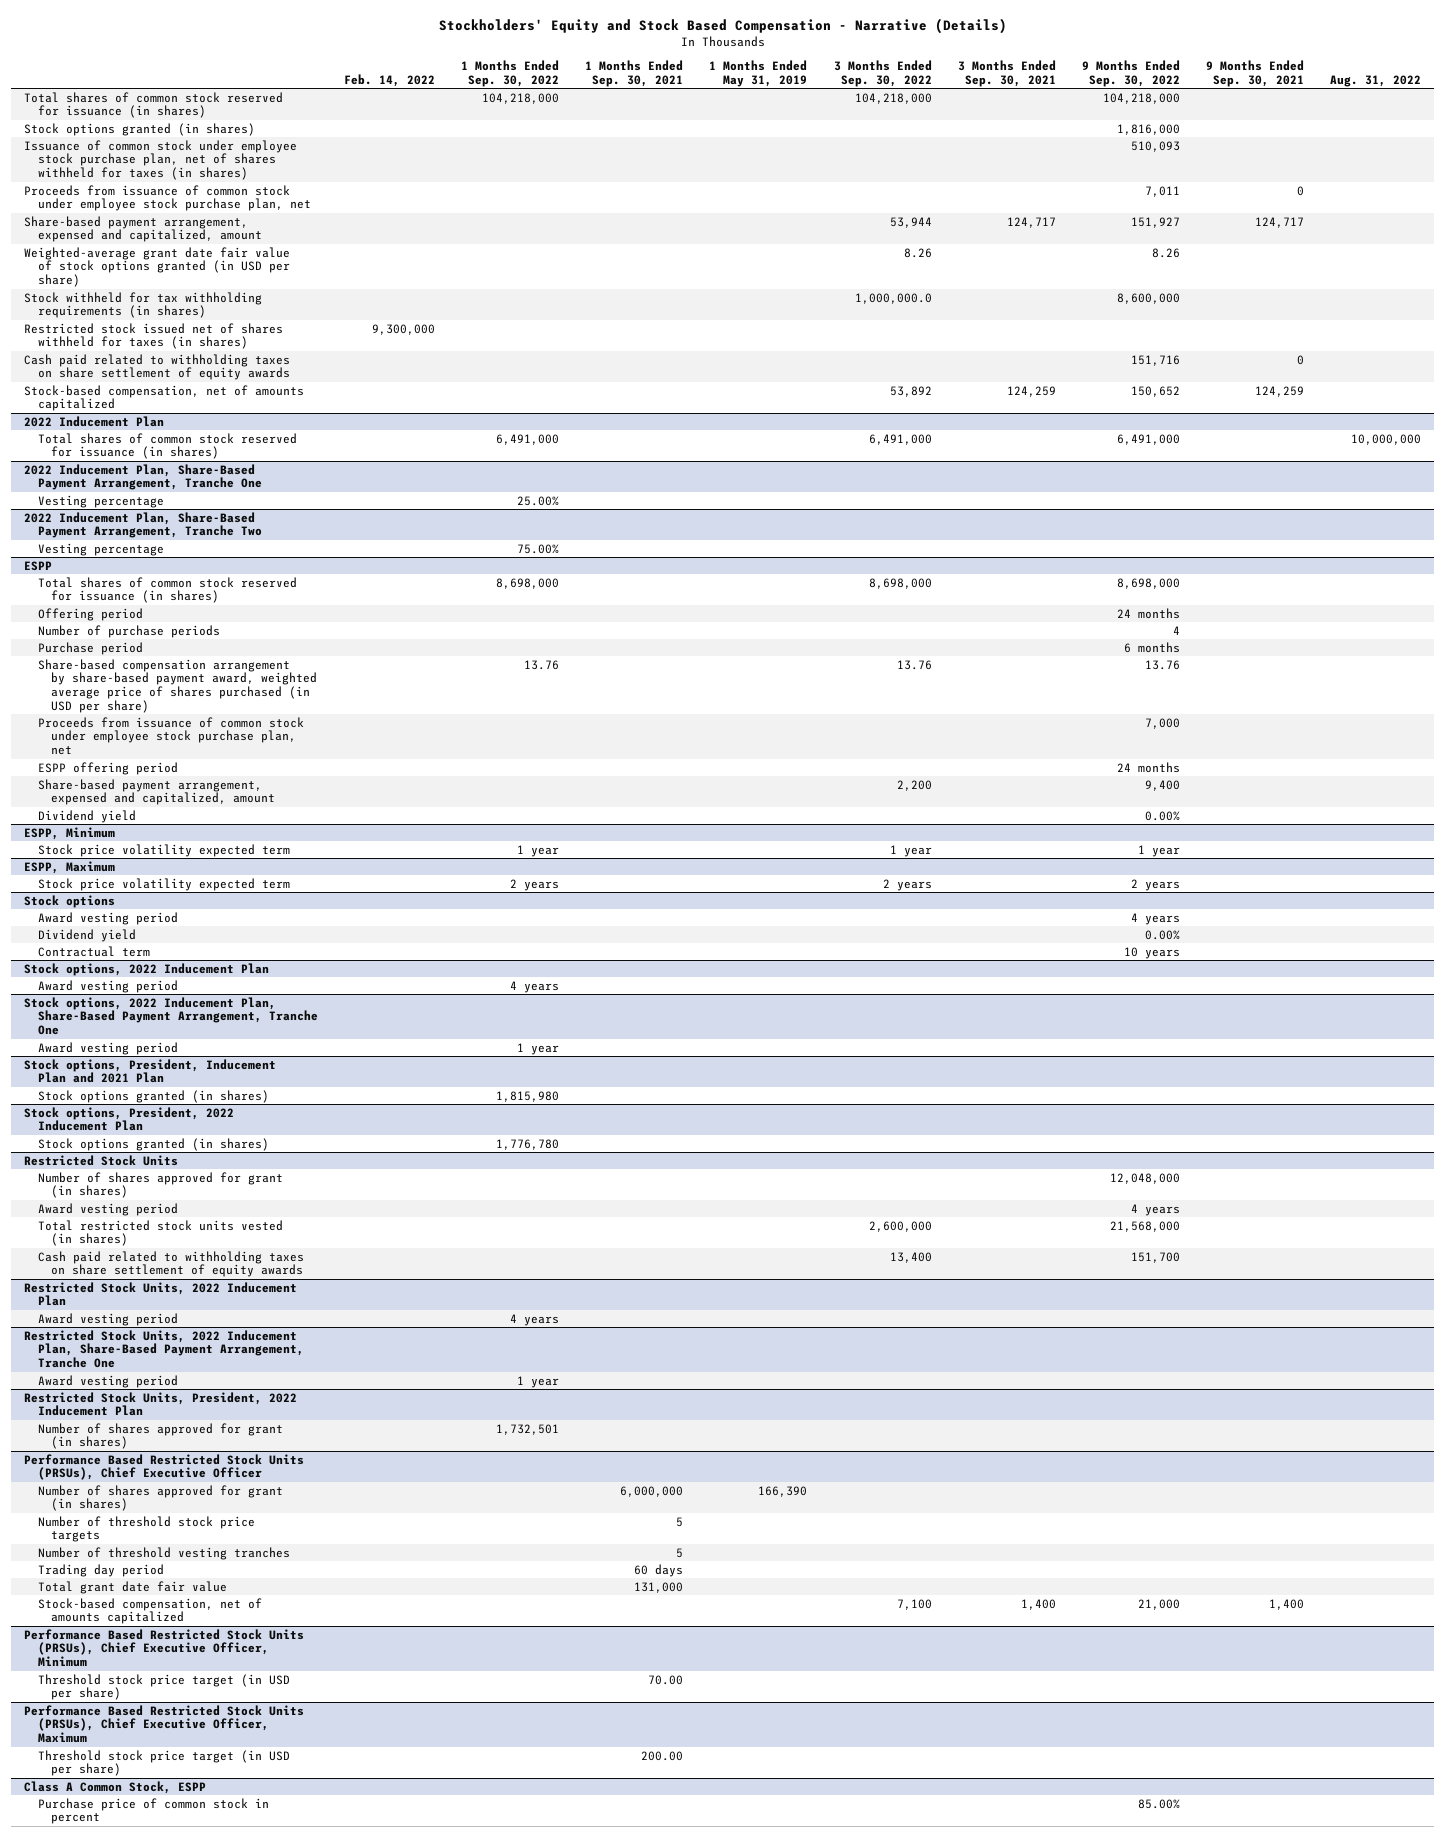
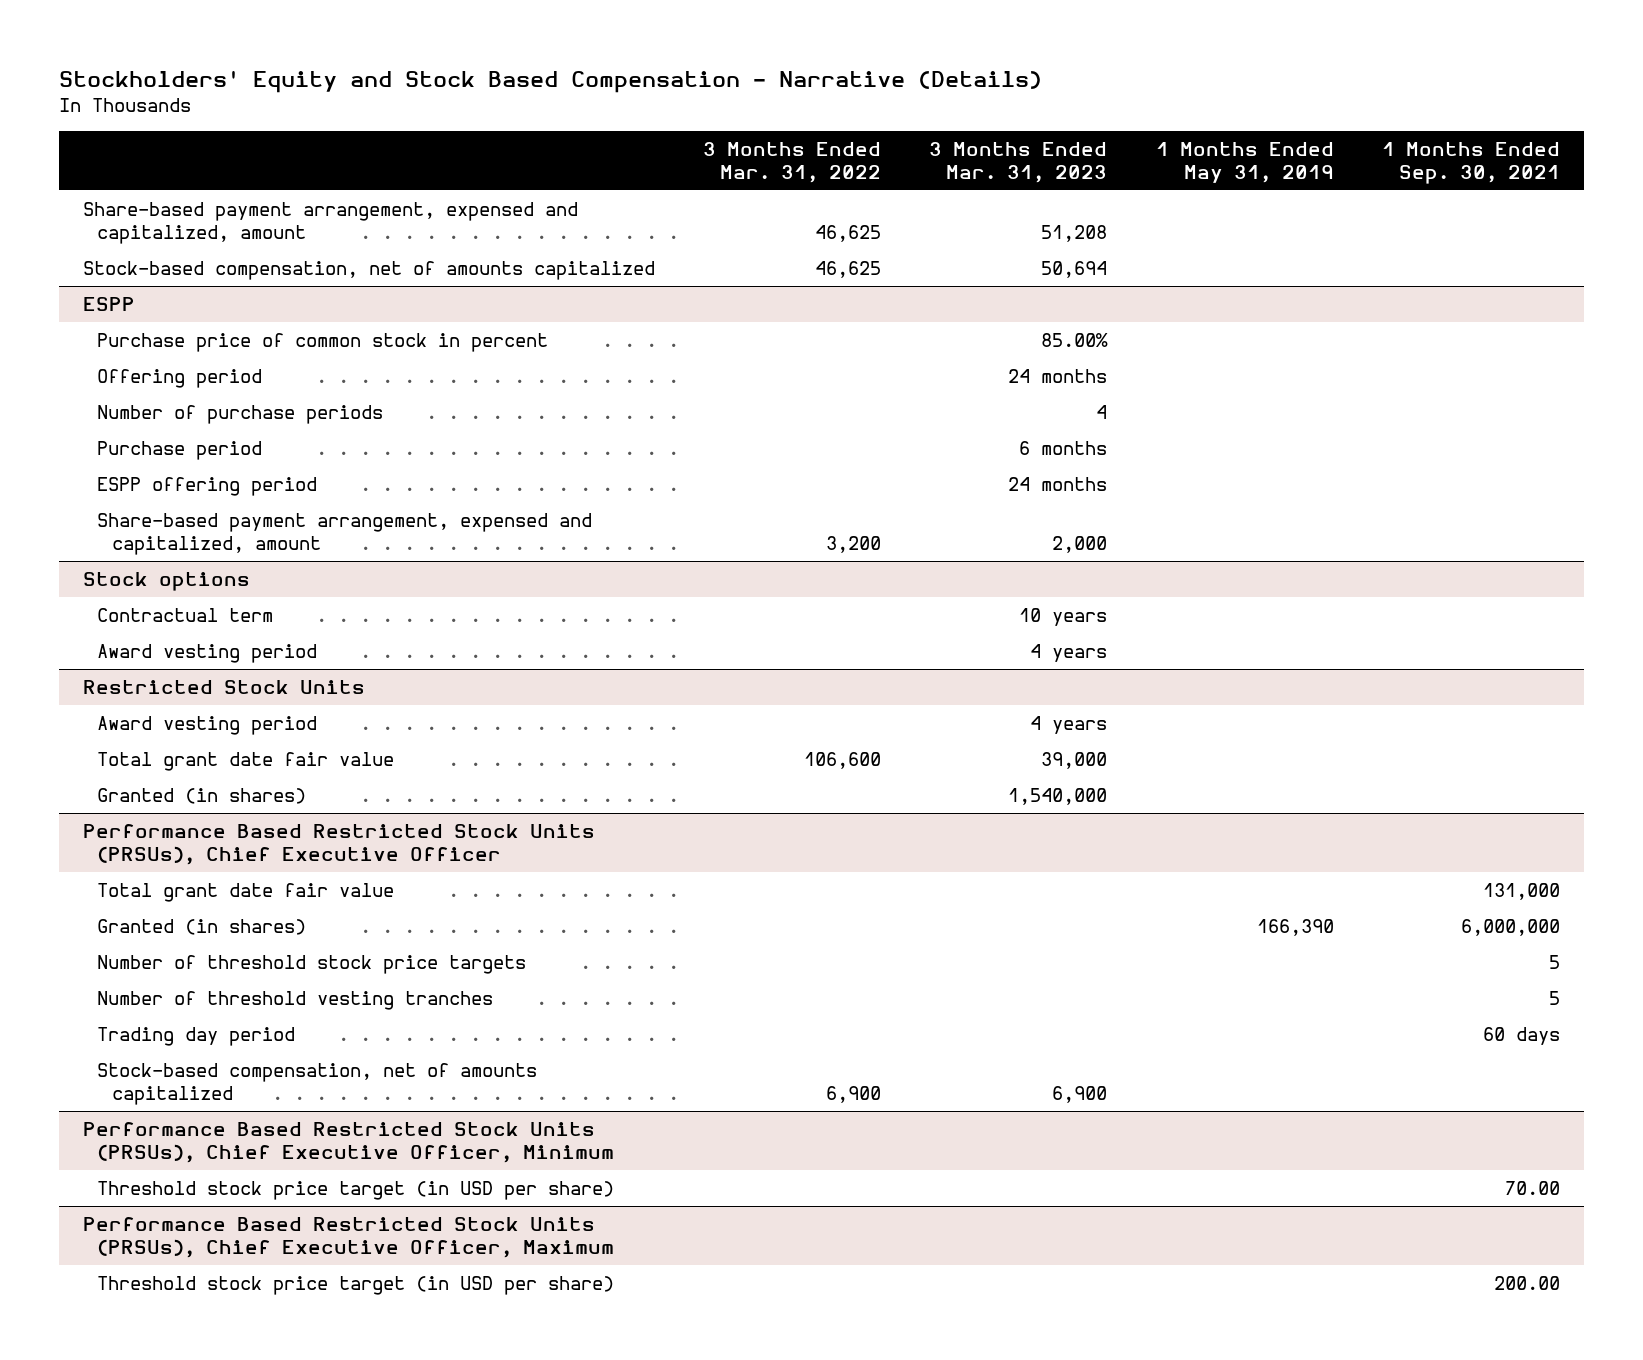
[343,73,435,87] Feb. 14, 2022 -> none
[461,60,560,87] 1 Months Ended Sep. 30, 2022 -> none
[833,60,932,87] 3 Months Ended Sep. 30, 2022 -> none
[957,60,1056,87] 3 Months Ended Sep. 30, 2021 -> none
[1081,60,1180,87] 9 Months Ended Sep. 30, 2022 -> none
[1205,60,1304,87] 9 Months Ended Sep. 30, 2021 -> none
[1330,74,1422,87] Aug. 31, 2022 -> none
none -> [703,141,882,183] 3 Months Ended Mar. 31, 2022
none -> [929,141,1108,183] 3 Months Ended Mar. 31, 2023
[24,91,284,119] Total shares of common stock reserved for issuance (in shares) -> none
[24,122,256,136] Stock options granted (in shares) -> none
[24,139,298,181] Issuance of common stock under employee stock purchase plan, net of shares withheld for taxes (in shares) -> none
[24,184,311,212] Proceeds from issuance of common stock under employee stock purchase plan, net -> none
[24,246,291,288] Weighted-average grant date fair value of stock options granted (in USD per share) -> none
[24,291,263,319] Stock withheld for tax withholding requirements (in shares) -> none
[24,322,284,350] Restricted stock issued net of shares withheld for taxes (in shares) -> none
[24,353,291,381] Cash paid related to withholding taxes on share settlement of equity awards -> none
[24,415,165,427] 2022 Inducement Plan -> none
[37,432,297,460] Total shares of common stock reserved for issuance (in shares) -> none
[24,463,262,491] 2022 Inducement Plan, Share-Based Payment Arrangement, Tranche One -> none
[37,494,164,508] Vesting percentage -> none
[24,511,262,539] 2022 Inducement Plan, Share-Based Payment Arrangement, Tranche Two -> none
[37,542,164,556] Vesting percentage -> none
[37,576,297,604] Total shares of common stock reserved for issuance (in shares) -> none
none -> [97,333,549,353] Purchase price of common stock in percent
[37,658,318,713] Share-based compensation arrangement by share-based payment award, weighted average price of shares purchased (in USD per share) -> none
[37,716,304,756] Proceeds from issuance of common stock under employee stock purchase plan, net -> none
[37,809,136,823] Dividend yield -> none
[24,826,116,840] ESPP, Minimum -> none
[37,843,290,857] Stock price volatility expected term -> none
[24,860,116,874] ESPP, Maximum -> none
[37,877,290,891] Stock price volatility expected term -> none
[37,928,136,942] Dividend yield -> none
[24,962,270,976] Stock options, 2022 Inducement Plan -> none
[37,979,178,993] Award vesting period -> none
[24,996,318,1036] Stock options, 2022 Inducement Plan, Share-Based Payment Arrangement, Tranche One -> none
[37,1041,178,1055] Award vesting period -> none
[24,1058,277,1084] Stock options, President, Inducement Plan and 2021 Plan -> none
[37,1089,269,1103] Stock options granted (in shares) -> none
[24,1106,235,1132] Stock options, President, 2022 Inducement Plan -> none
[37,1137,269,1151] Stock options granted (in shares) -> none
[37,911,178,925] Award vesting period -> [97,644,318,664] Award vesting period
[37,1171,283,1199] Number of shares approved for grant (in shares) -> none
[37,1219,283,1247] Total restricted stock units vested (in shares) -> none
[37,1250,304,1278] Cash paid related to withholding taxes on share settlement of equity awards -> none
[24,1281,298,1307] Restricted Stock Units, 2022 Inducement Plan -> none
[37,1312,178,1326] Award vesting period -> none
[24,1329,304,1369] Restricted Stock Units, 2022 Inducement Plan, Share-Based Payment Arrangement, Tranche One -> none
[37,1374,178,1388] Award vesting period -> none
[24,1391,298,1417] Restricted Stock Units, President, 2022 Inducement Plan -> none
[37,1422,283,1450] Number of shares approved for grant (in shares) -> none
none -> [97,752,395,772] Total grant date fair value
none -> [97,788,307,805] Granted (in shares)
[37,1580,227,1594] Total grant date fair value -> [97,883,395,903] Total grant date fair value
[37,1484,283,1512] Number of shares approved for grant (in shares) -> [97,919,307,936] Granted (in shares)
[24,1780,207,1794] Class A Common Stock, ESPP -> none
[37,1797,269,1825] Purchase price of common stock in percent -> none

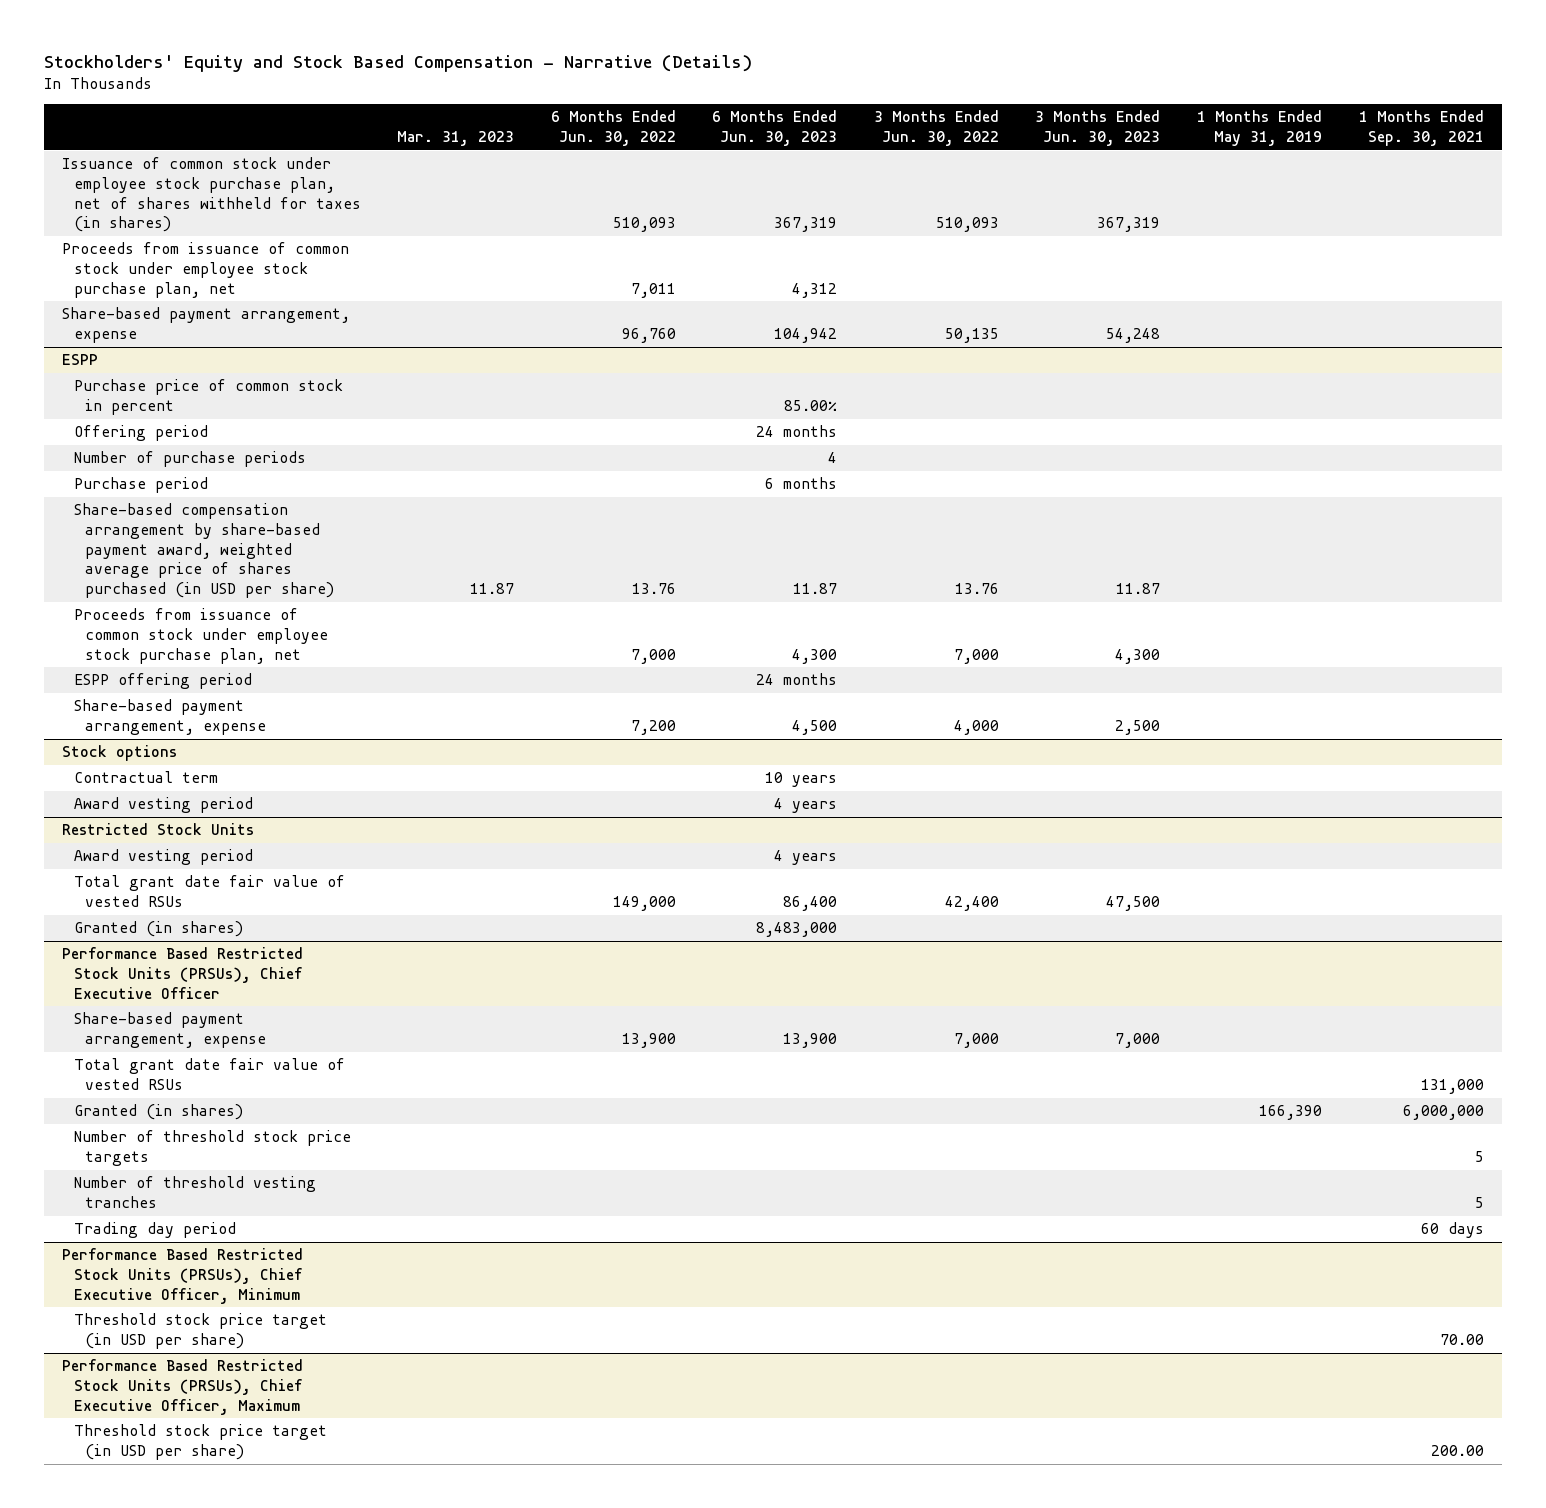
[703,141,882,183] 3 Months Ended Mar. 31, 2022 -> none
[929,141,1108,183] 3 Months Ended Mar. 31, 2023 -> none
none -> [397,130,515,146] Mar. 31, 2023
none -> [550,110,676,146] 6 Months Ended Jun. 30, 2022
none -> [712,110,838,146] 6 Months Ended Jun. 30, 2023
none -> [873,110,999,146] 3 Months Ended Jun. 30, 2022
none -> [1035,110,1161,146] 3 Months Ended Jun. 30, 2023
[83,202,579,245] Share-based payment arrangement, expensed and capitalized, amount -> none
none -> [61,157,361,233] Issuance of common stock under employee stock purchase plan, net of shares withheld for taxes (in shares)
none -> [61,242,349,298] Proceeds from issuance of common stock under employee stock purchase plan, net
[83,261,656,281] Stock-based compensation, net of amounts capitalized -> [61,307,350,343] Share-based payment arrangement, expense
none -> [73,503,335,598] Share-based compensation arrangement by share-based payment award, weighted average price of shares purchased (in USD per share)
none -> [73,608,329,664] Proceeds from issuance of common stock under employee stock purchase plan, net
[97,513,593,556] Share-based payment arrangement, expensed and capitalized, amount -> none
none -> [73,699,267,735] Share-based payment arrangement, expense
[97,752,395,772] Total grant date fair value -> [73,875,345,907] Total grant date fair value of vested RSUs
none -> [73,1012,267,1048] Share-based payment arrangement, expense
[97,883,395,903] Total grant date fair value -> [73,1058,345,1090] Total grant date fair value of vested RSUs
[97,1063,538,1106] Stock-based compensation, net of amounts capitalized -> none

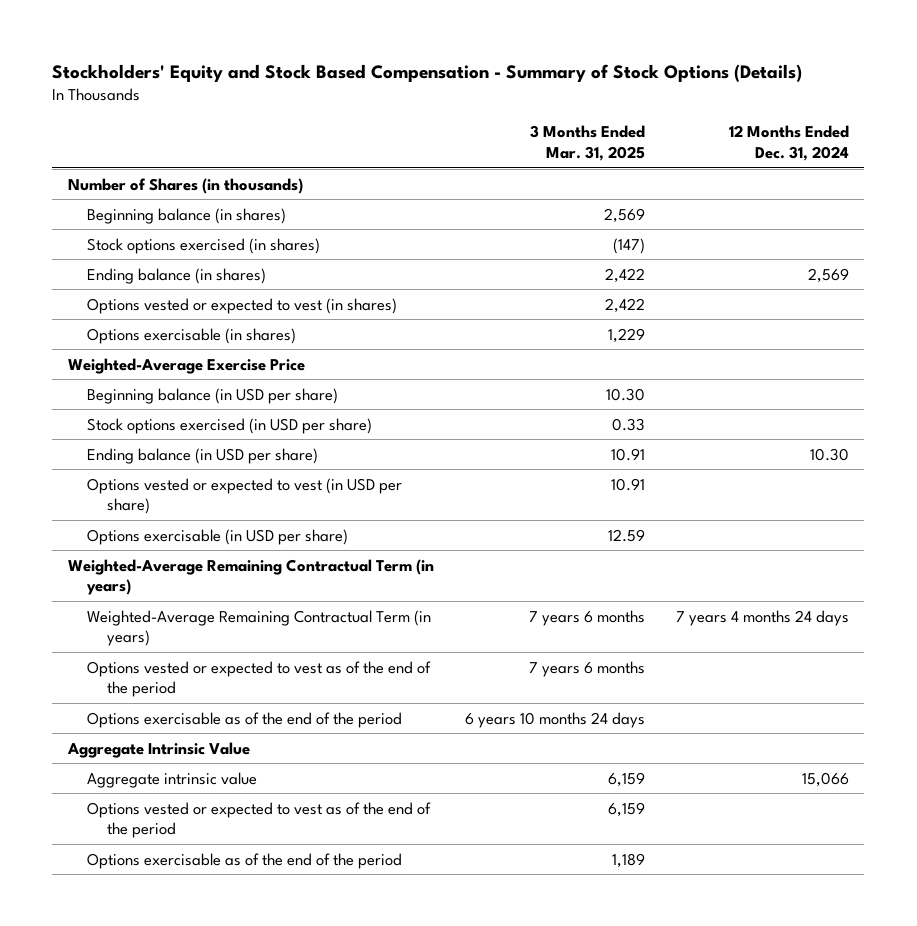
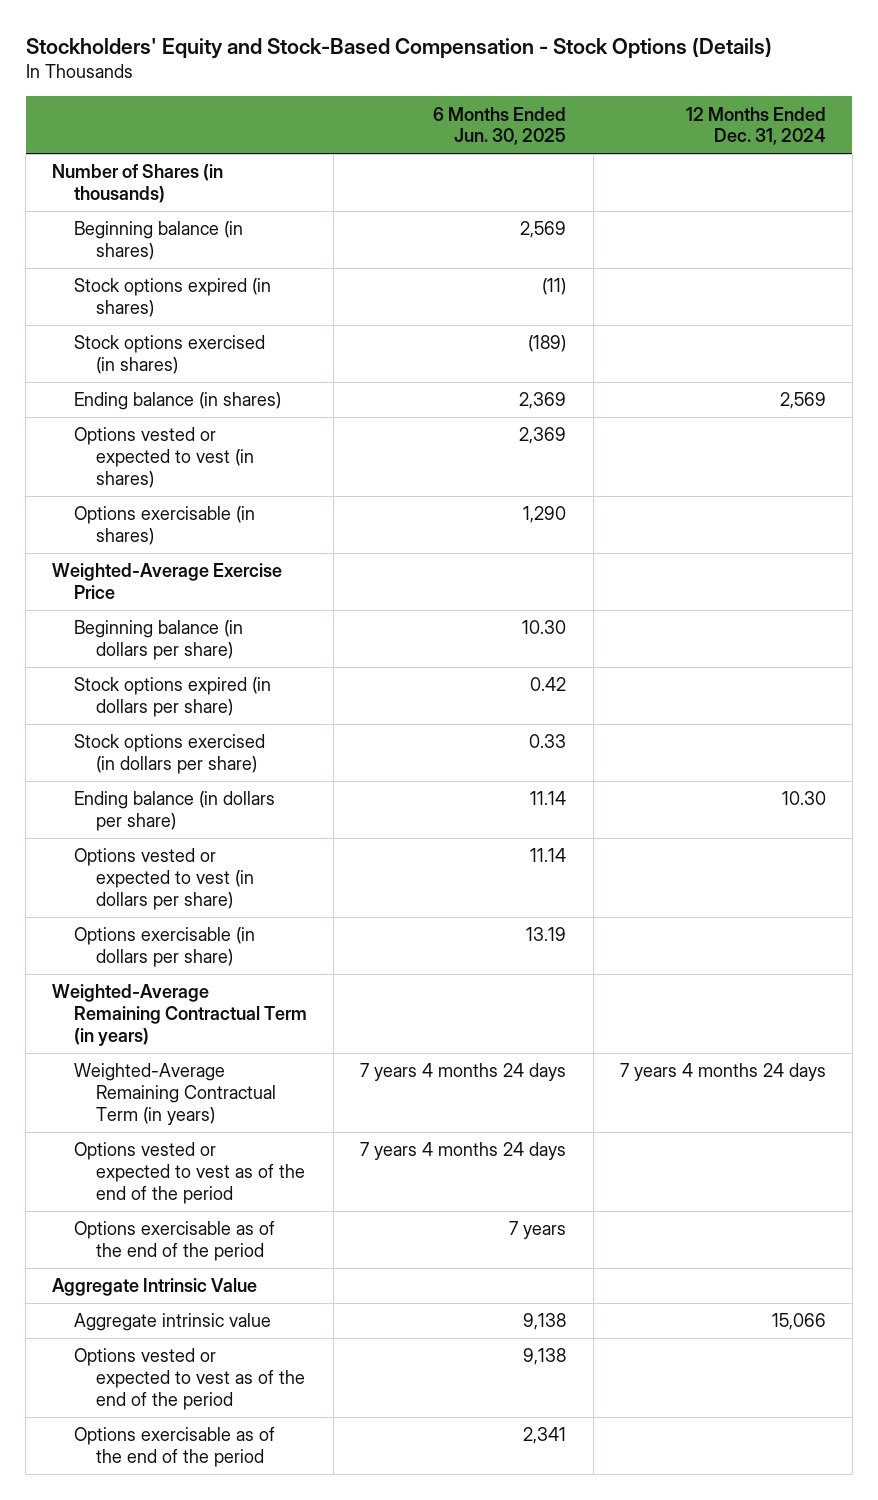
[52,63,803,82] Stockholders' Equity and Stock Based Compensation - Summary of Stock Options (Details) -> [25,36,772,59] Stockholders' Equity and Stock-Based Compensation - Stock Options (Details)
[529,125,645,161] 3 Months Ended Mar. 31, 2025 -> none
none -> [433,106,567,146] 6 Months Ended Jun. 30, 2025
none -> [74,278,272,317] Stock options expired (in shares)
[87,387,339,404] Beginning balance (in USD per share) -> [74,620,244,660] Beginning balance (in dollars per share)
none -> [74,677,272,717] Stock options expired (in dollars per share)
[87,417,373,434] Stock options exercised (in USD per share) -> [74,734,266,774] Stock options exercised (in dollars per share)
[87,447,319,464] Ending balance (in USD per share) -> [74,791,276,831] Ending balance (in dollars per share)
[87,477,403,514] Options vested or expected to vest (in USD per share) -> [74,848,254,910] Options vested or expected to vest (in dollars per share)
[87,528,349,545] Options exercisable (in USD per share) -> [74,927,256,967] Options exercisable (in dollars per share)

